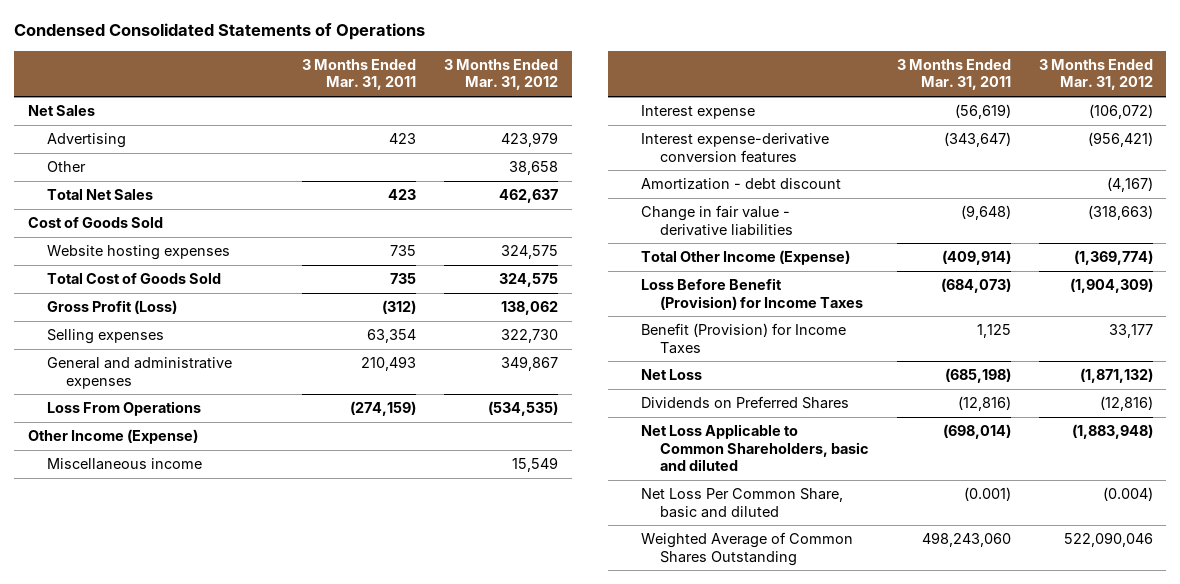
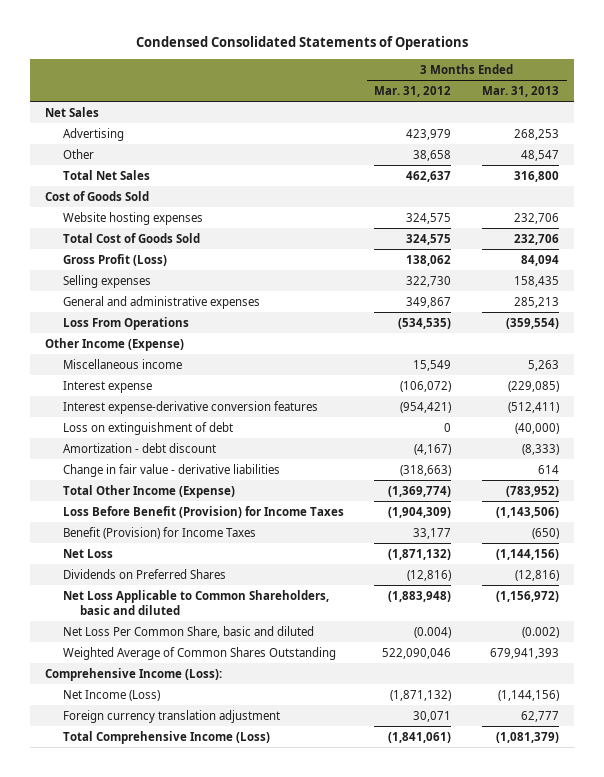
[302,59,417,91] 3 Months Ended Mar. 31, 2011 -> none
none -> [481,85,559,97] Mar. 31, 2013
[1087,132,1153,148] (956,421) -> [400,401,452,413] (954,421)
none -> [62,421,233,435] Loss on extinguishment of debt
none -> [45,667,223,681] Comprehensive Income (Loss):
none -> [62,689,160,701] Net Income (Loss)
none -> [62,709,280,723] Foreign currency translation adjustment
none -> [62,730,270,744] Total Comprehensive Income (Loss)

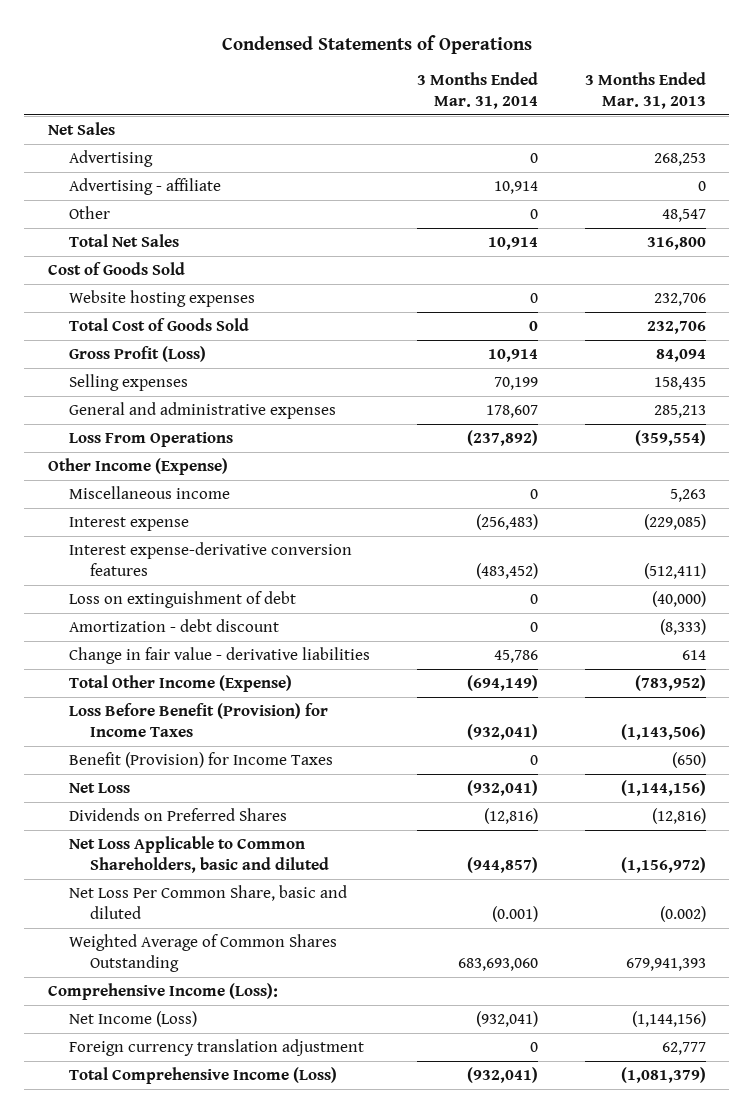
[135,36,468,51] Condensed Consolidated Statements of Operations -> [221,34,532,54] Condensed Statements of Operations
[374,85,452,97] Mar. 31, 2012 -> none
none -> [416,72,538,109] 3 Months Ended Mar. 31, 2014
none -> [69,178,222,196] Advertising - affiliate

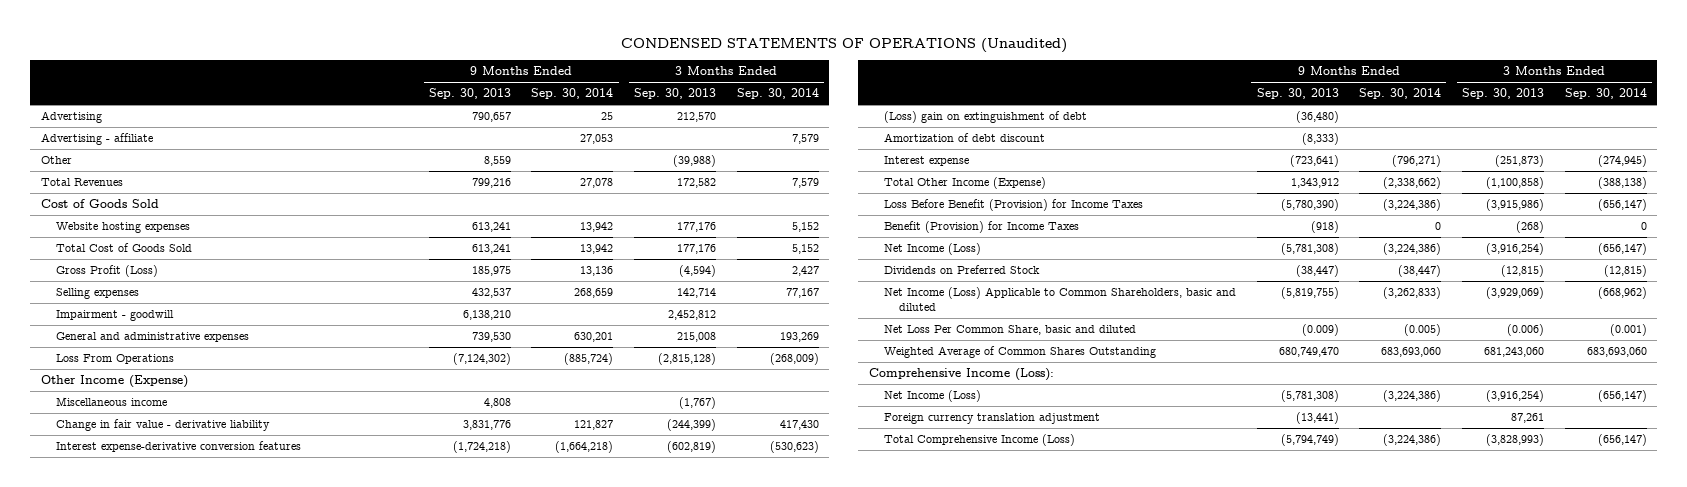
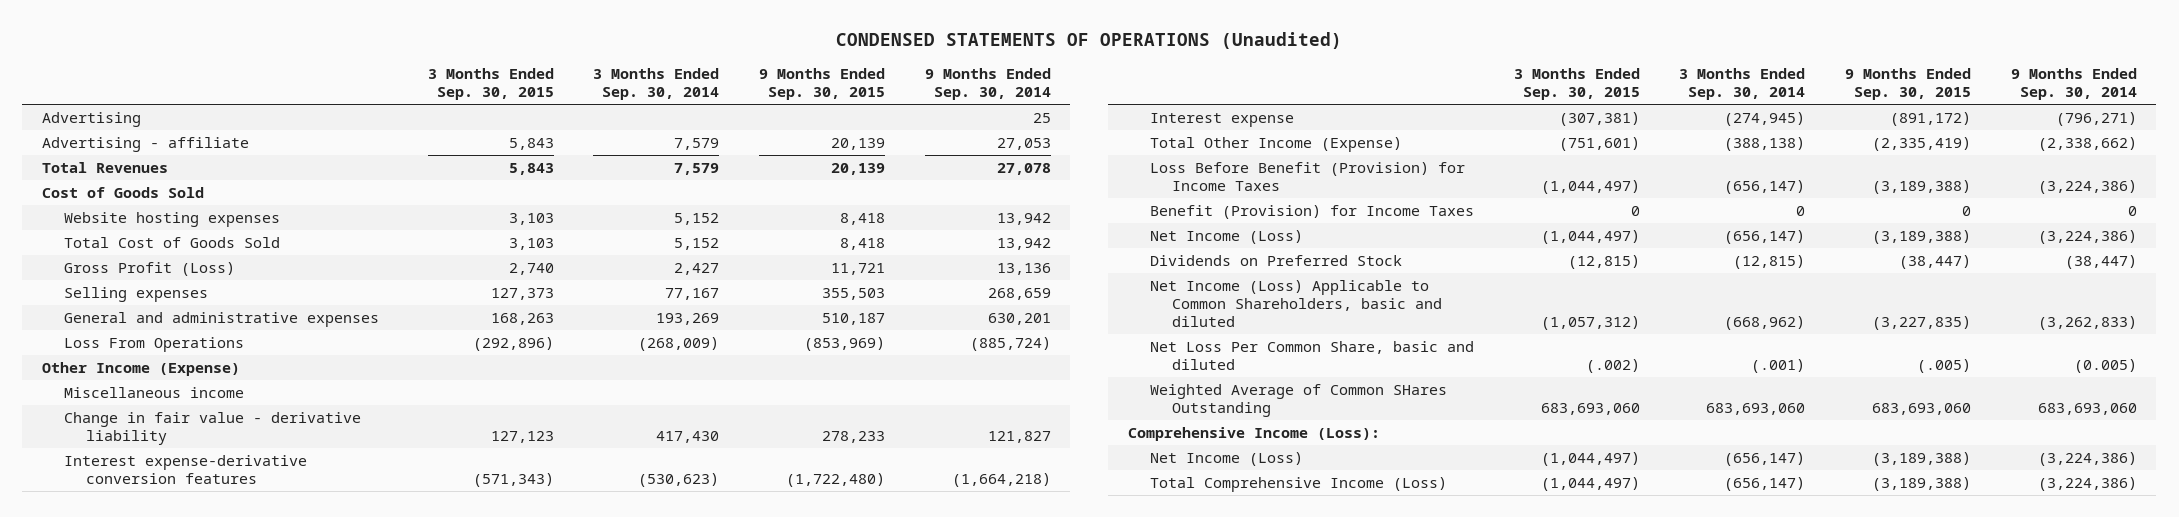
[428,88,511,100] Sep. 30, 2013 -> none
[634,88,717,100] Sep. 30, 2013 -> none
none -> [427,68,554,100] 3 Months Ended Sep. 30, 2015
none -> [758,68,885,100] 9 Months Ended Sep. 30, 2015
[40,156,72,165] Other -> none
[56,310,175,322] Impairment - goodwill -> none
[883,111,1087,124] (Loss) gain on extinguishment of debt -> none
[883,133,1045,143] Amortization of debt discount -> none
[1609,324,1647,337] (0.001) -> [1751,358,1806,373] (.001)
[883,346,1156,359] Weighted Average of Common Shares Outstanding -> [1150,384,1448,417] Weighted Average of Common SHares Outstanding
[883,413,1100,425] Foreign currency translation adjustment -> none

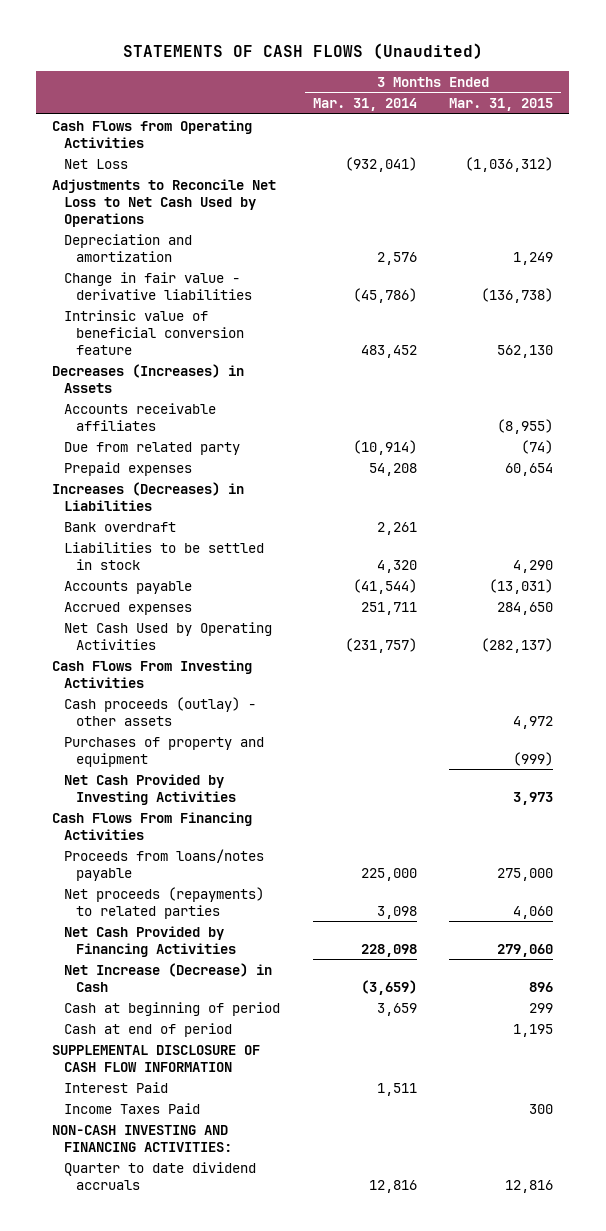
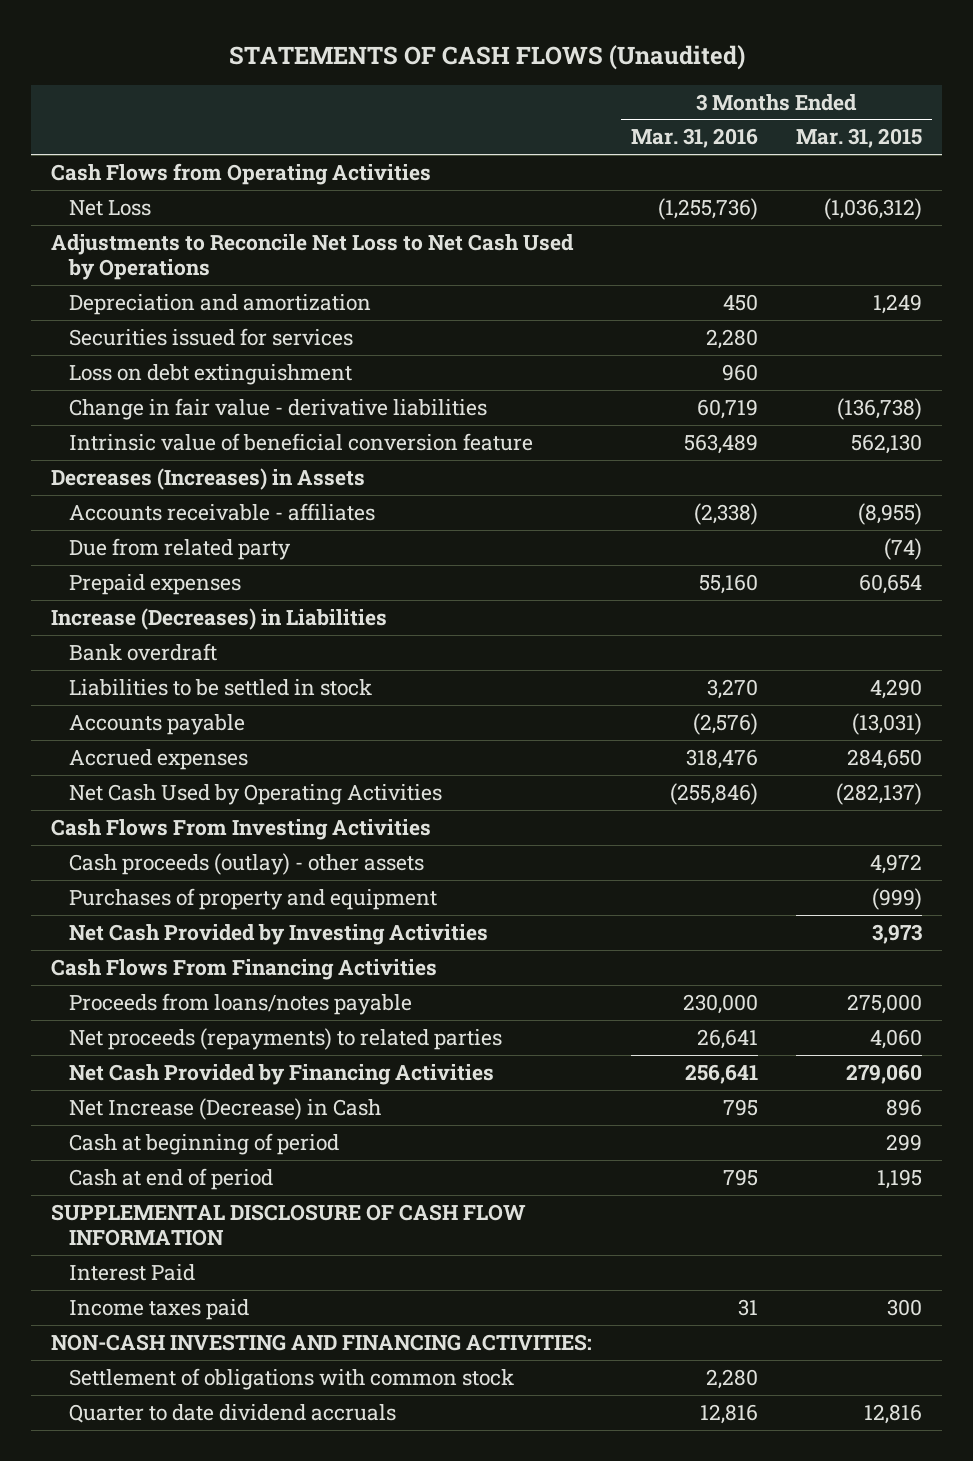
[312,98,417,112] Mar. 31, 2014 -> none
none -> [630,128,758,149] Mar. 31, 2016
none -> [68,327,353,346] Securities issued for services
none -> [68,363,352,385] Loss on debt extinguishment
[64,402,217,431] Accounts receivable affiliates -> [68,502,375,521] Accounts receivable - affiliates
[52,481,245,511] Increases (Decreases) in Liabilities -> [50,607,387,630] Increase (Decreases) in Liabilities
[64,1102,201,1114] Income Taxes Paid -> [68,1298,249,1320] Income taxes paid
none -> [68,1367,514,1390] Settlement of obligations with common stock

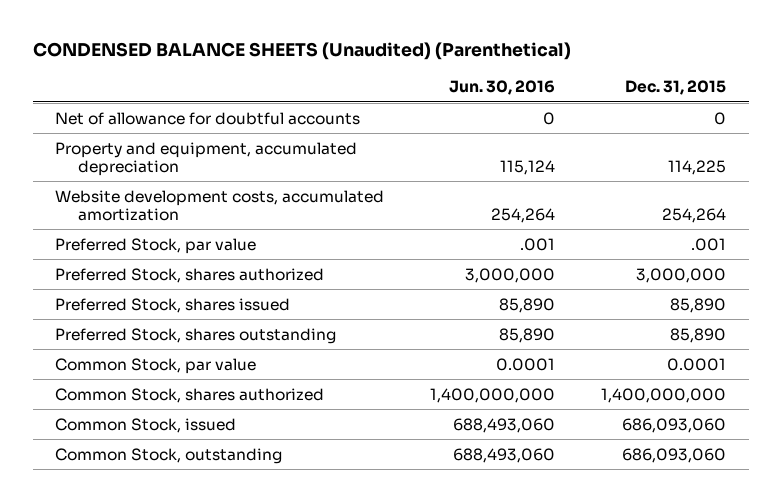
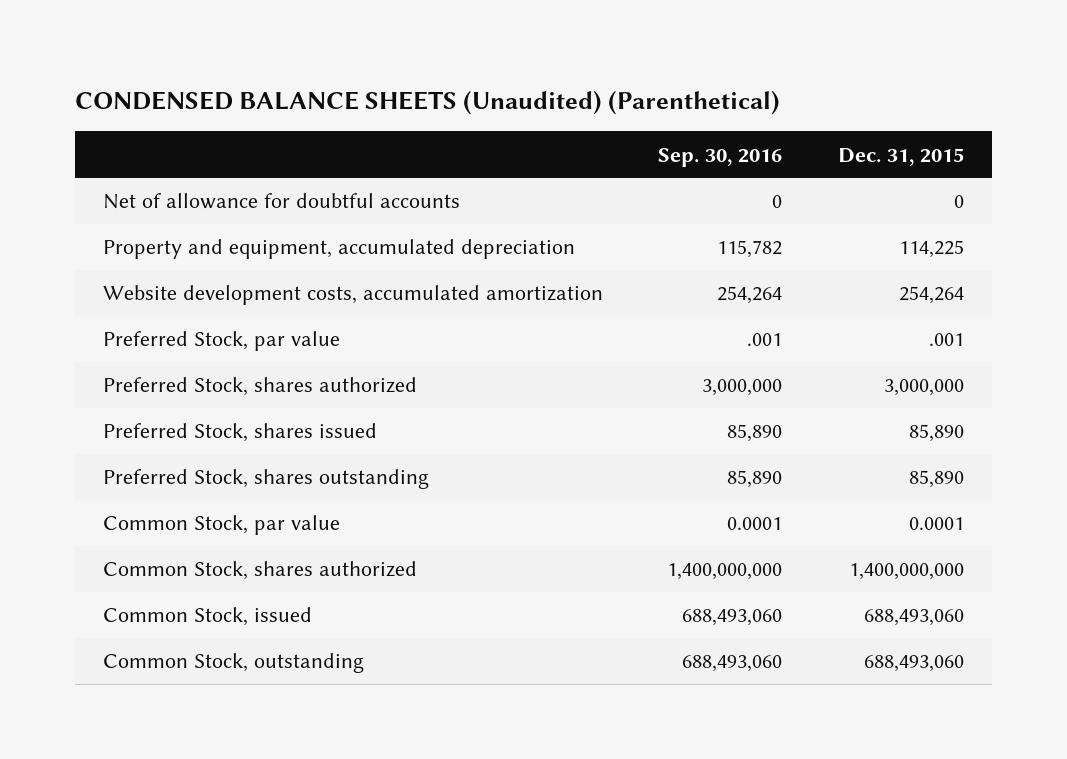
[449,80,556,96] Jun. 30, 2016 -> none
none -> [658,147,783,167] Sep. 30, 2016
[622,417,727,433] 686,093,060 -> [864,609,965,627] 688,493,060
[622,447,727,463] 686,093,060 -> [864,655,965,673] 688,493,060

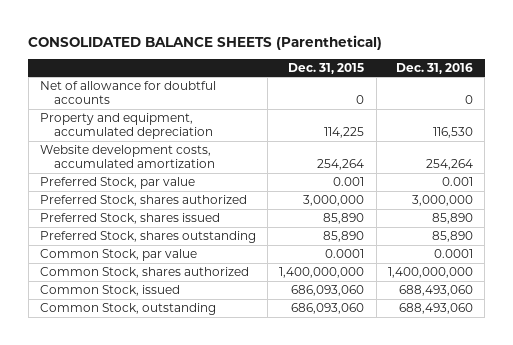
[74,90,780,116] CONDENSED BALANCE SHEETS (Unaudited) (Parenthetical) -> [28,34,383,50] CONSOLIDATED BALANCE SHEETS (Parenthetical)
[658,147,783,167] Sep. 30, 2016 -> none
none -> [396,62,474,74] Dec. 31, 2016
[929,333,965,347] .001 -> [333,176,365,186] 0.001
[864,609,965,627] 688,493,060 -> [291,284,365,296] 686,093,060
[864,655,965,673] 688,493,060 -> [291,302,365,314] 686,093,060

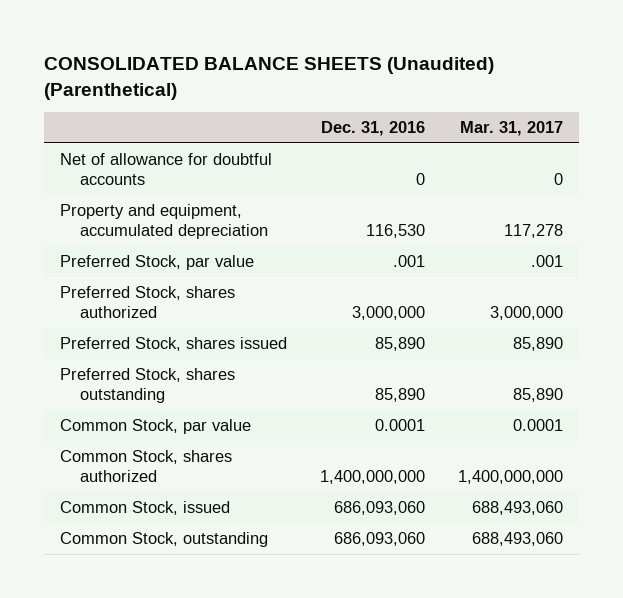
[28,34,383,50] CONSOLIDATED BALANCE SHEETS (Parenthetical) -> [44,56,495,100] CONSOLIDATED BALANCE SHEETS (Unaudited) (Parenthetical)
[288,62,365,74] Dec. 31, 2015 -> none
none -> [459,121,563,137] Mar. 31, 2017
[39,144,216,169] Website development costs, accumulated amortization -> none
[442,176,474,186] 0.001 -> [393,254,426,267] .001
[399,284,474,296] 688,493,060 -> [334,500,426,515] 686,093,060
[399,302,474,314] 688,493,060 -> [334,531,426,546] 686,093,060

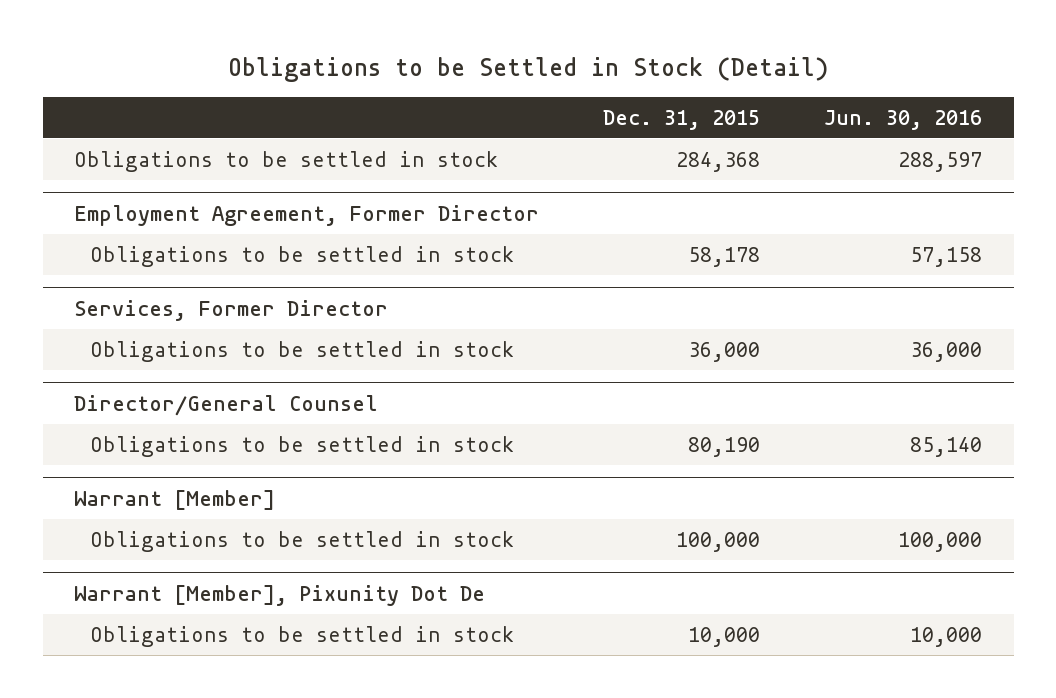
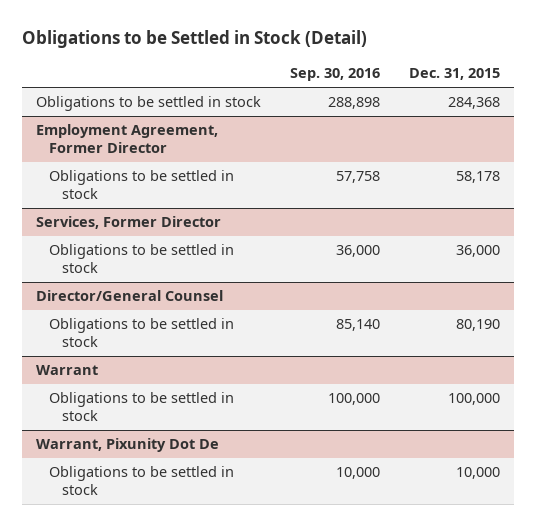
[823,109,982,130] Jun. 30, 2016 -> none
none -> [290,68,381,82] Sep. 30, 2016
[74,489,276,510] Warrant [Member] -> [36,365,99,376] Warrant
[74,584,486,606] Warrant [Member], Pixunity Dot De -> [36,438,220,453] Warrant, Pixunity Dot De

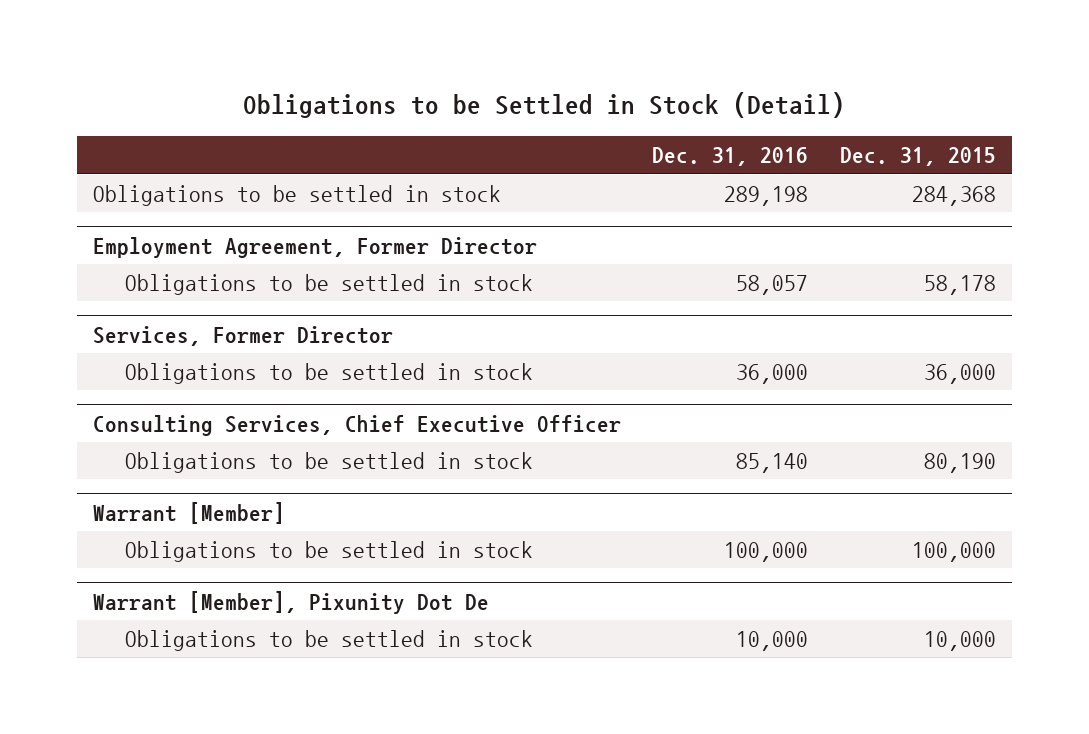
[290,68,381,82] Sep. 30, 2016 -> none
none -> [652,147,809,167] Dec. 31, 2016
[36,290,224,302] Director/General Counsel -> none
none -> [93,414,622,436] Consulting Services, Chief Executive Officer
[36,365,99,376] Warrant -> [93,501,286,524] Warrant [Member]
[36,438,220,453] Warrant, Pixunity Dot De -> [93,590,490,614] Warrant [Member], Pixunity Dot De

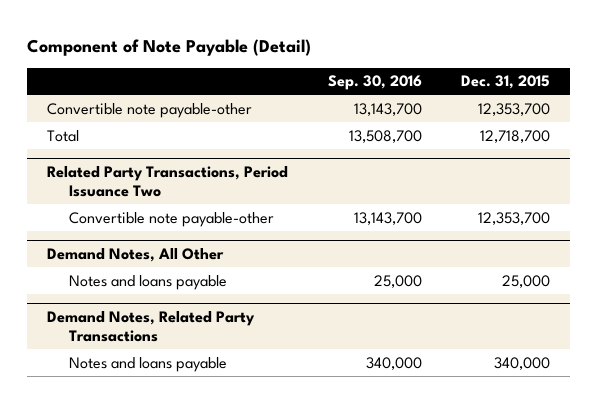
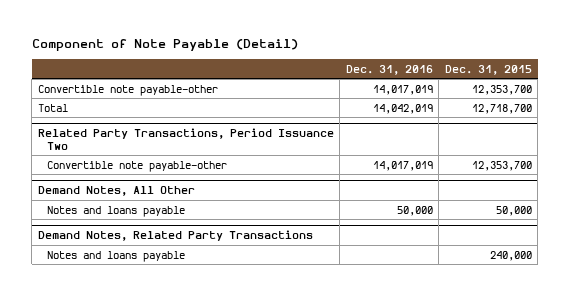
[327,75,422,91] Sep. 30, 2016 -> none
none -> [345,64,433,75] Dec. 31, 2016
[502,274,551,288] 25,000 -> [495,205,532,216] 50,000
[494,356,551,370] 340,000 -> [489,250,532,261] 240,000

